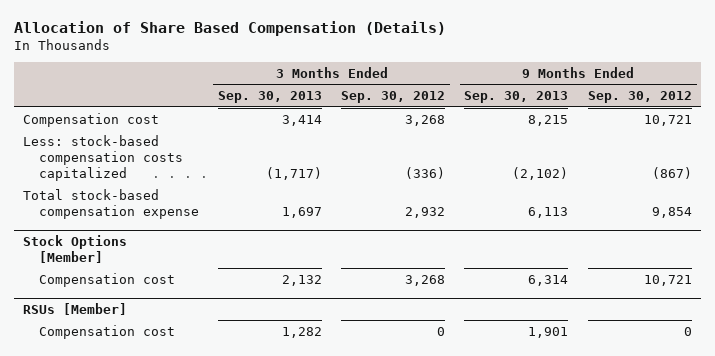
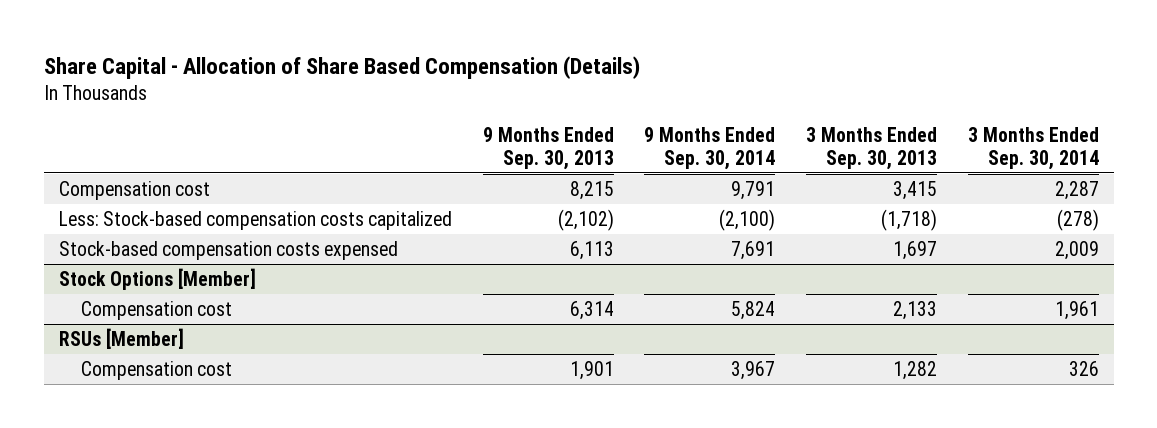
[13,21,446,37] Allocation of Share Based Compensation (Details) -> [43,55,640,79] Share Capital - Allocation of Share Based Compensation (Details)
[341,91,446,104] Sep. 30, 2012 -> none
[587,91,692,104] Sep. 30, 2012 -> none
none -> [644,126,776,170] 9 Months Ended Sep. 30, 2014
none -> [967,126,1099,170] 3 Months Ended Sep. 30, 2014
[281,114,322,126] 3,414 -> [892,180,937,200] 3,415
[23,134,183,181] Less: stock-based compensation costs capitalized -> [58,210,452,230] Less: Stock-based compensation costs capitalized
[265,166,322,180] (1,717) -> [880,208,937,231] (1,718)
[23,188,199,219] Total stock-based compensation expense -> [58,240,398,260] Stock-based compensation costs expensed
[281,274,322,286] 2,132 -> [892,300,937,320] 2,133

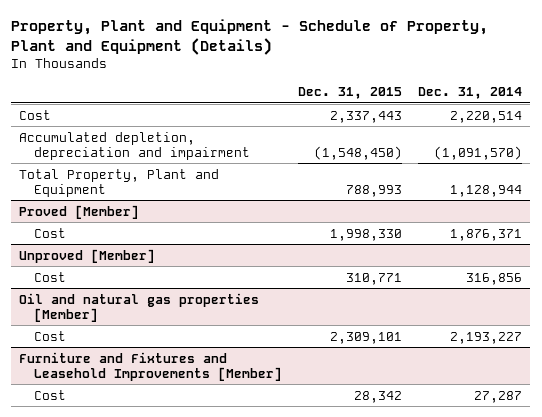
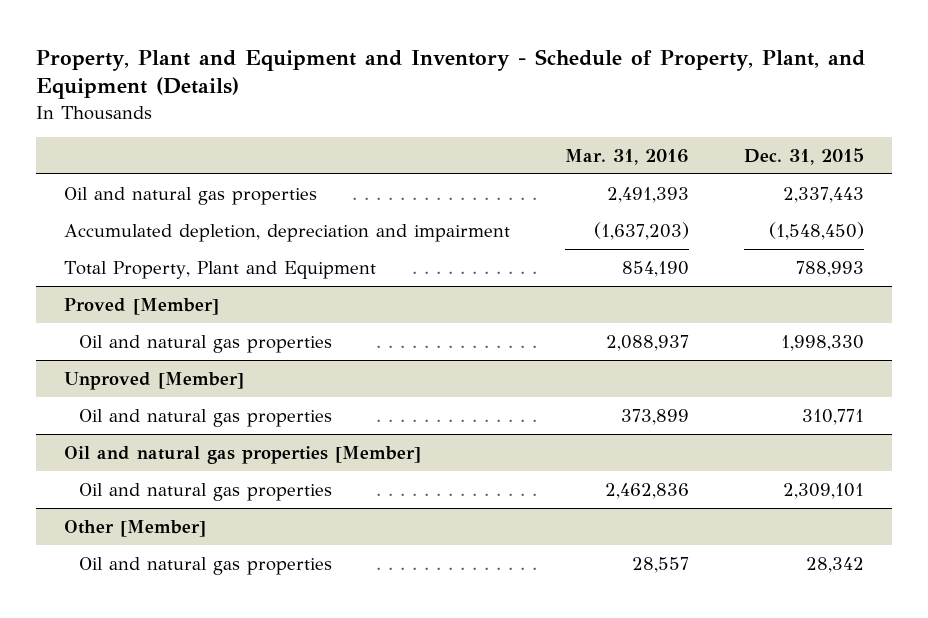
[11,19,489,55] Property, Plant and Equipment - Schedule of Property, Plant and Equipment (Details) -> [35,48,865,100] Property, Plant and Equipment and Inventory - Schedule of Property, Plant, and Equipment (Details)
[418,87,523,100] Dec. 31, 2014 -> none
none -> [564,148,689,165] Mar. 31, 2016
[19,109,52,120] Cost -> [63,186,317,205] Oil and natural gas properties
[33,227,66,238] Cost -> [79,334,333,353] Oil and natural gas properties
[33,271,66,282] Cost -> [79,408,333,427] Oil and natural gas properties
[33,330,66,341] Cost -> [79,482,333,501] Oil and natural gas properties
[19,351,282,381] Furniture and Fixtures and Leasehold Improvements [Member] -> [63,519,206,537] Other [Member]
[33,389,66,400] Cost -> [79,556,333,575] Oil and natural gas properties

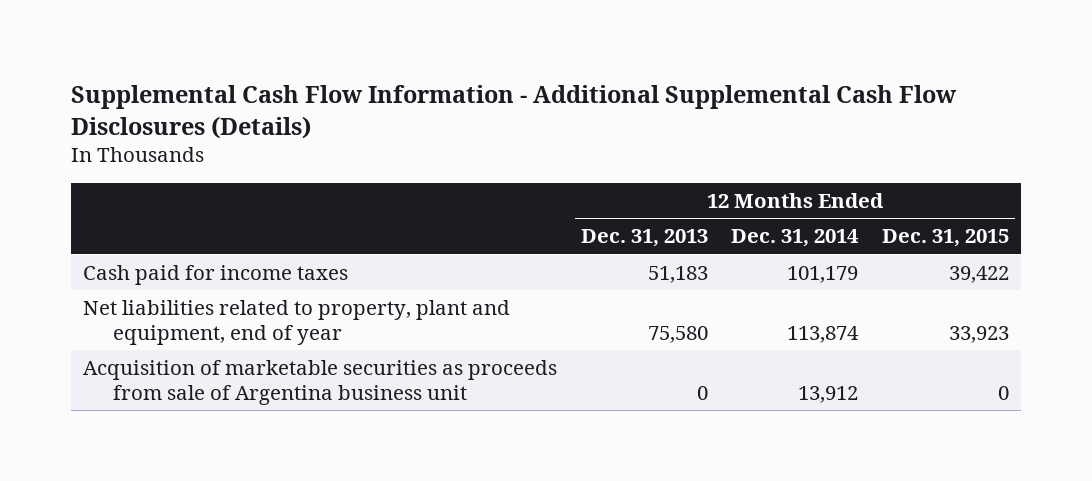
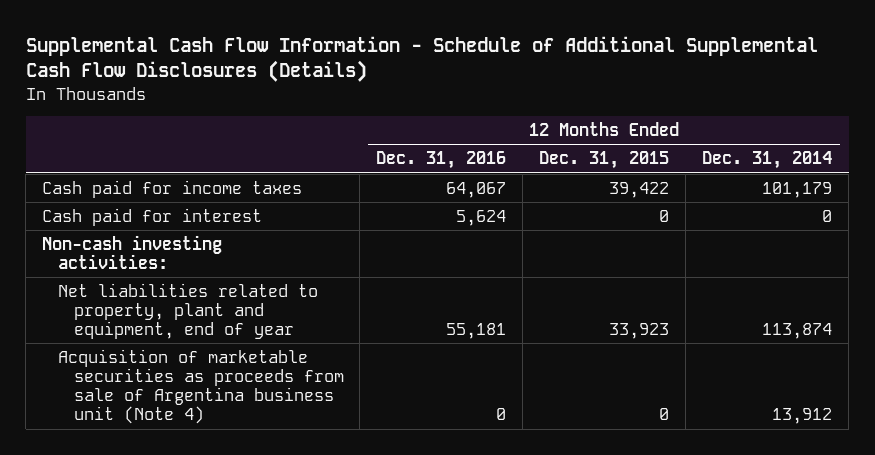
[70,84,957,139] Supplemental Cash Flow Information - Additional Supplemental Cash Flow Disclosures (Details) -> [25,35,818,83] Supplemental Cash Flow Information - Schedule of Additional Supplemental Cash Flow Disclosures (Details)
[580,229,708,248] Dec. 31, 2013 -> none
none -> [376,151,507,170] Dec. 31, 2016
none -> [42,207,263,226] Cash paid for interest
none -> [42,234,223,270] Non-cash investing activities:
[82,360,557,405] Acquisition of marketable securities as proceeds from sale of Argentina business unit -> [57,348,344,425] Acquisition of marketable securities as proceeds from sale of Argentina business unit (Note 4)

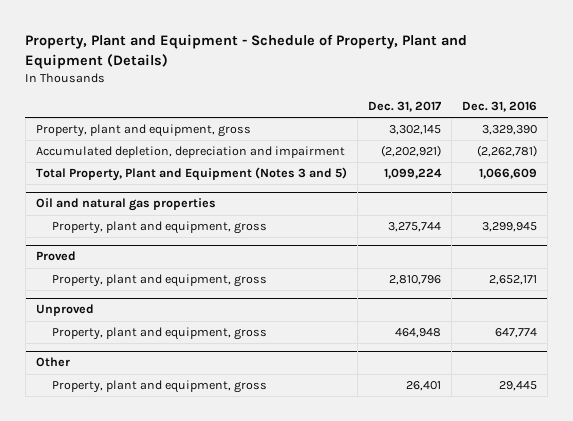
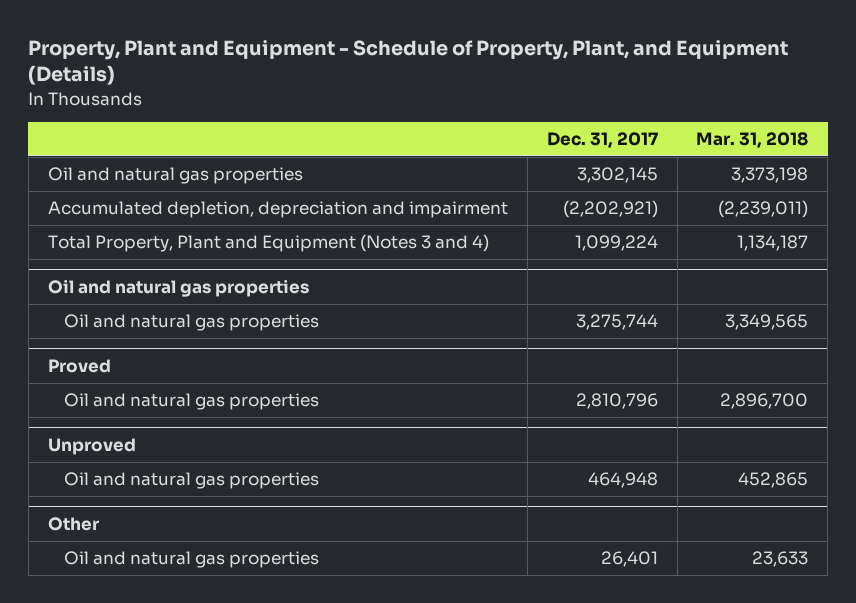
[25,33,468,69] Property, Plant and Equipment - Schedule of Property, Plant and Equipment (Details) -> [28,39,789,86] Property, Plant and Equipment - Schedule of Property, Plant, and Equipment (Details)
[461,100,537,112] Dec. 31, 2016 -> none
none -> [696,131,809,148] Mar. 31, 2018
[35,124,251,138] Property, plant and equipment, gross -> [47,167,303,185] Oil and natural gas properties
[35,167,347,182] Total Property, Plant and Equipment (Notes 3 and 5) -> [47,234,489,253] Total Property, Plant and Equipment (Notes 3 and 4)
[51,221,267,235] Property, plant and equipment, gross -> [63,314,319,332] Oil and natural gas properties
[51,274,267,288] Property, plant and equipment, gross -> [63,393,319,411] Oil and natural gas properties
[51,327,267,341] Property, plant and equipment, gross -> [63,472,319,490] Oil and natural gas properties
[51,380,267,394] Property, plant and equipment, gross -> [63,551,319,569] Oil and natural gas properties

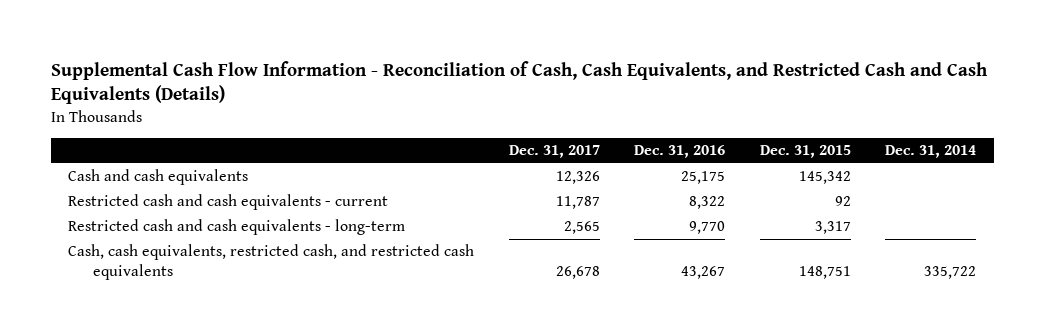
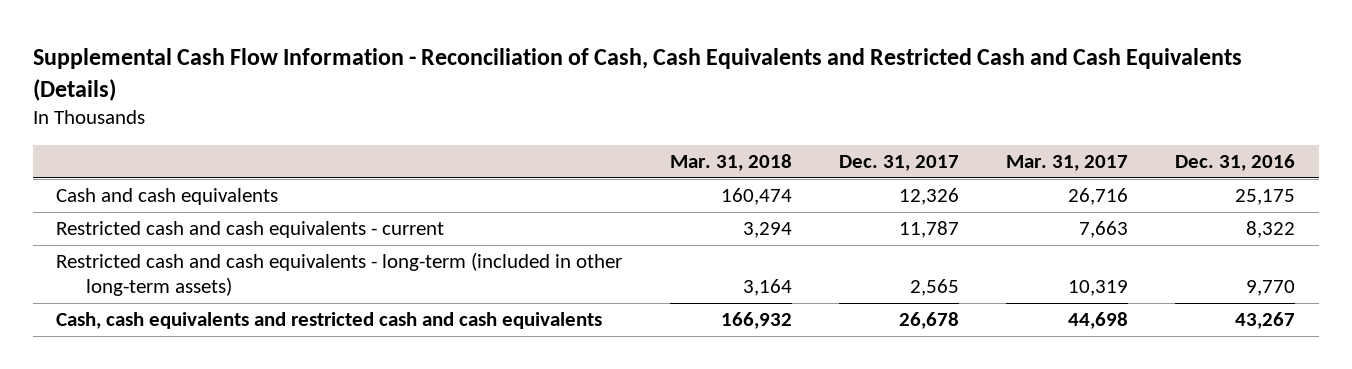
[51,60,989,105] Supplemental Cash Flow Information - Reconciliation of Cash, Cash Equivalents, and Restricted Cash and Cash Equivalents (Details) -> [32,47,1242,101] Supplemental Cash Flow Information - Reconciliation of Cash, Cash Equivalents and Restricted Cash and Cash Equivalents (Details)
[759,145,851,159] Dec. 31, 2015 -> none
[885,145,977,159] Dec. 31, 2014 -> none
none -> [669,154,792,172] Mar. 31, 2018
none -> [1006,155,1129,172] Mar. 31, 2017
[68,219,406,236] Restricted cash and cash equivalents - long-term -> [56,252,623,297] Restricted cash and cash equivalents - long-term (included in other long-term assets)
[68,244,475,281] Cash, cash equivalents, restricted cash, and restricted cash equivalents -> [56,312,603,330] Cash, cash equivalents and restricted cash and cash equivalents

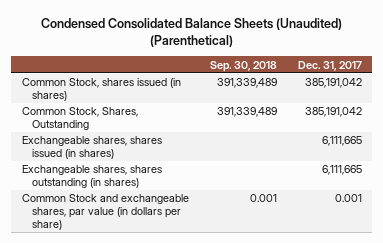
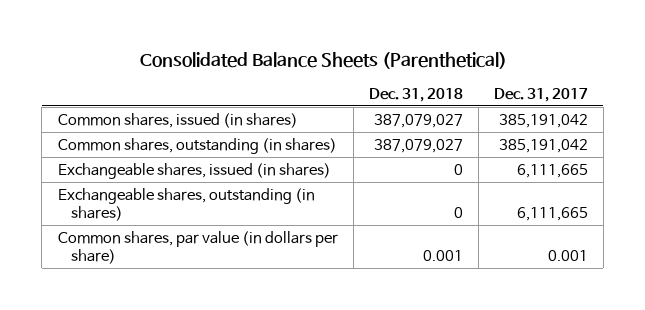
[40,18,342,48] Condensed Consolidated Balance Sheets (Unaudited) (Parenthetical) -> [139,51,507,69] Consolidated Balance Sheets (Parenthetical)
[209,60,277,72] Sep. 30, 2018 -> none
none -> [368,87,463,102] Dec. 31, 2018
[21,78,181,102] Common Stock, shares issued (in shares) -> [57,112,298,128] Common shares, issued (in shares)
[21,107,138,131] Common Stock, Shares, Outstanding -> [57,137,337,154] Common shares, outstanding (in shares)
[21,136,162,160] Exchangeable shares, shares issued (in shares) -> [57,162,331,179] Exchangeable shares, issued (in shares)
[21,165,162,189] Exchangeable shares, shares outstanding (in shares) -> [57,187,315,222] Exchangeable shares, outstanding (in shares)
[21,194,189,231] Common Stock and exchangeable shares, par value (in dollars per share) -> [57,230,338,265] Common shares, par value (in dollars per share)

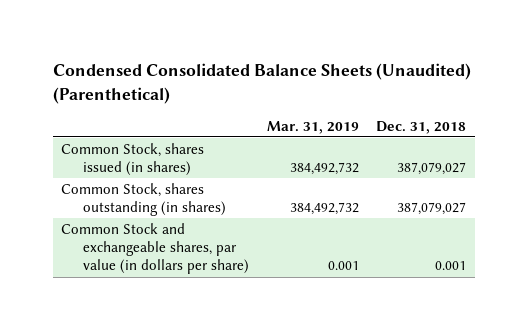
[139,51,507,69] Consolidated Balance Sheets (Parenthetical) -> [52,63,471,104] Condensed Consolidated Balance Sheets (Unaudited) (Parenthetical)
[493,87,588,102] Dec. 31, 2017 -> none
none -> [266,120,359,134] Mar. 31, 2019
[57,162,331,179] Exchangeable shares, issued (in shares) -> none
[57,187,315,222] Exchangeable shares, outstanding (in shares) -> none
[57,112,298,128] Common shares, issued (in shares) -> [61,142,205,177] Common Stock, shares issued (in shares)
[57,137,337,154] Common shares, outstanding (in shares) -> [61,182,227,217] Common Stock, shares outstanding (in shares)
[57,230,338,265] Common shares, par value (in dollars per share) -> [61,222,250,275] Common Stock and exchangeable shares, par value (in dollars per share)

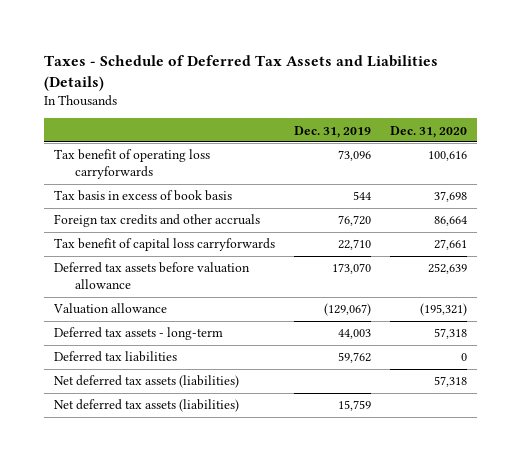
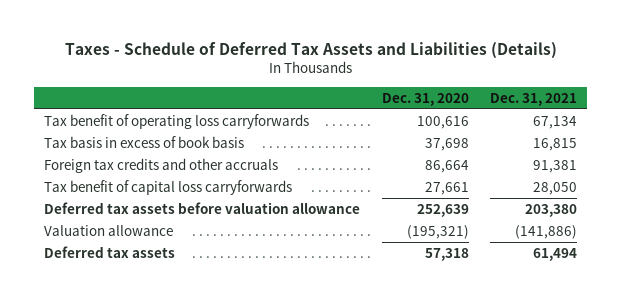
[294,125,372,138] Dec. 31, 2019 -> none
none -> [489,92,577,106] Dec. 31, 2021
[54,351,178,363] Deferred tax liabilities -> none
[54,375,240,389] Net deferred tax assets (liabilities) -> none
[54,399,240,413] Net deferred tax assets (liabilities) -> none
[54,327,224,341] Deferred tax assets - long-term -> [44,246,176,259] Deferred tax assets

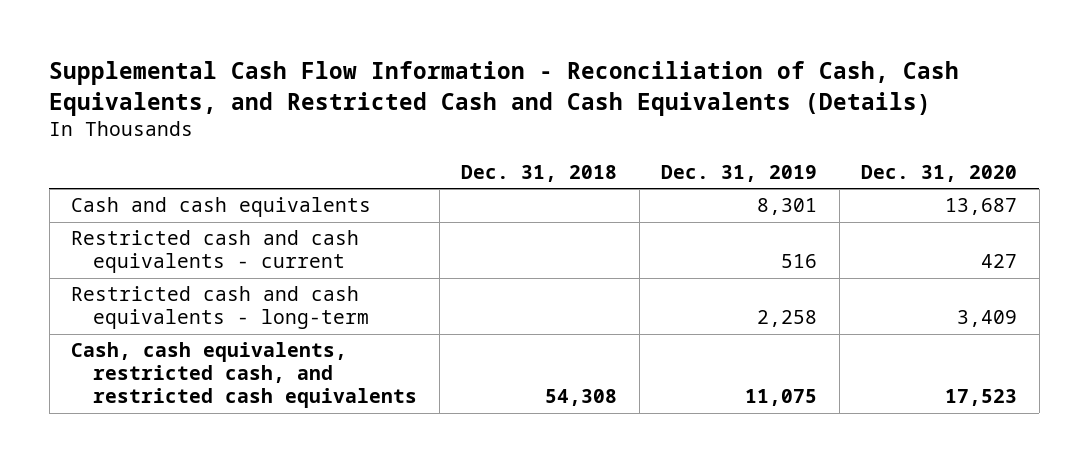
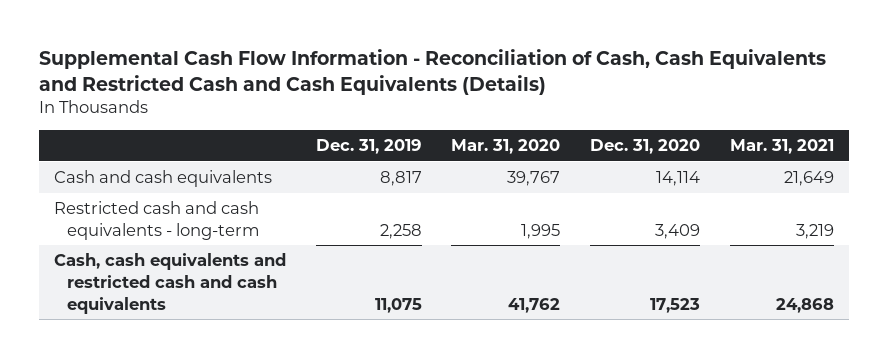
[49,61,960,116] Supplemental Cash Flow Information - Reconciliation of Cash, Cash Equivalents, and Restricted Cash and Cash Equivalents (Details) -> [38,48,826,95] Supplemental Cash Flow Information - Reconciliation of Cash, Cash Equivalents and Restricted Cash and Cash Equivalents (Details)
[461,165,618,183] Dec. 31, 2018 -> none
none -> [451,139,561,155] Mar. 31, 2020
none -> [729,139,834,155] Mar. 31, 2021
[71,230,360,274] Restricted cash and cash equivalents - current -> none
[757,198,818,216] 8,301 -> [379,171,422,187] 8,817
[945,198,1018,216] 13,687 -> [656,171,701,187] 14,114
[71,342,417,409] Cash, cash equivalents, restricted cash, and restricted cash equivalents -> [53,253,286,314] Cash, cash equivalents and restricted cash and cash equivalents

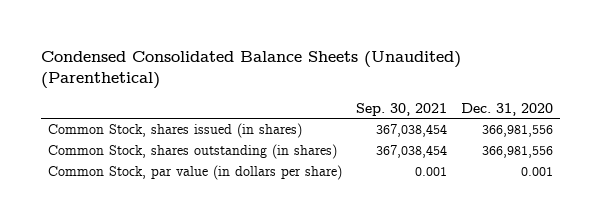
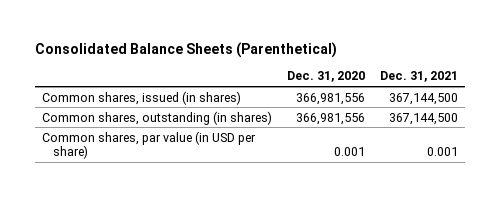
[40,51,461,90] Condensed Consolidated Balance Sheets (Unaudited) (Parenthetical) -> [34,41,337,58] Consolidated Balance Sheets (Parenthetical)
[355,102,447,116] Sep. 30, 2021 -> none
none -> [379,71,458,83] Dec. 31, 2021
[47,123,302,139] Common Stock, shares issued (in shares) -> [41,90,241,105] Common shares, issued (in shares)
[47,144,337,160] Common Stock, shares outstanding (in shares) -> [41,110,272,125] Common shares, outstanding (in shares)
[47,165,342,181] Common Stock, par value (in dollars per share) -> [41,130,256,160] Common shares, par value (in USD per share)

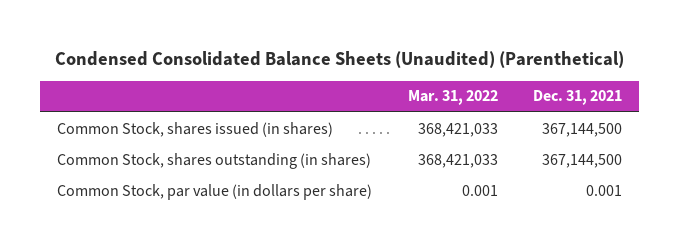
[34,41,337,58] Consolidated Balance Sheets (Parenthetical) -> [54,50,624,68] Condensed Consolidated Balance Sheets (Unaudited) (Parenthetical)
[286,71,365,83] Dec. 31, 2020 -> none
none -> [407,90,498,106] Mar. 31, 2022
[41,90,241,105] Common shares, issued (in shares) -> [57,121,334,137] Common Stock, shares issued (in shares)
[41,110,272,125] Common shares, outstanding (in shares) -> [57,152,372,169] Common Stock, shares outstanding (in shares)
[41,130,256,160] Common shares, par value (in USD per share) -> [57,183,373,200] Common Stock, par value (in dollars per share)

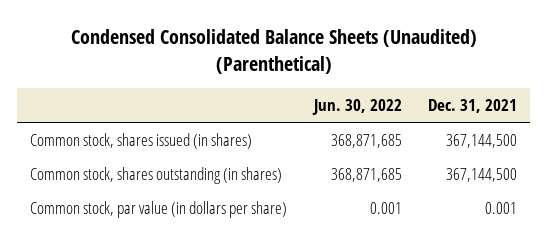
[407,90,498,106] Mar. 31, 2022 -> none
none -> [311,99,402,116] Jun. 30, 2022
[57,121,334,137] Common Stock, shares issued (in shares) -> [30,133,253,150] Common stock, shares issued (in shares)
[57,152,372,169] Common Stock, shares outstanding (in shares) -> [30,167,283,185] Common stock, shares outstanding (in shares)
[57,183,373,200] Common Stock, par value (in dollars per share) -> [30,201,288,219] Common stock, par value (in dollars per share)

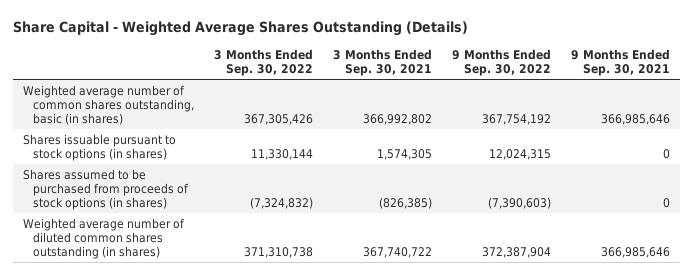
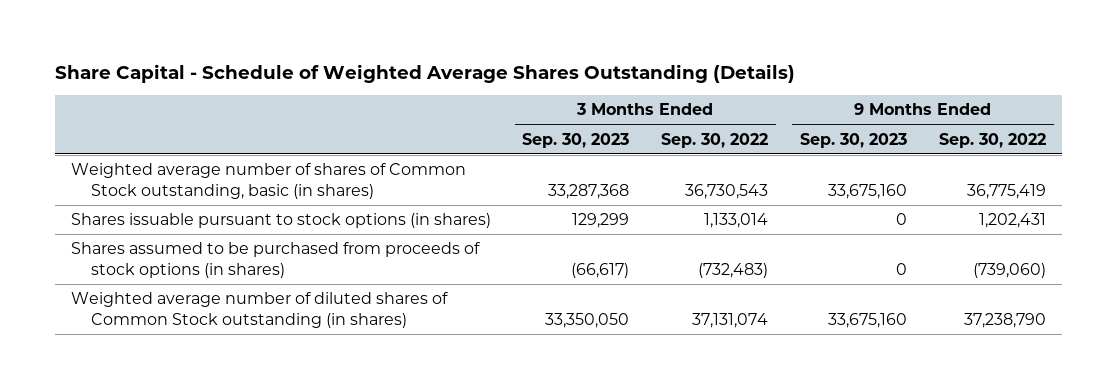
[13,21,469,37] Share Capital - Weighted Average Shares Outstanding (Details) -> [54,64,795,84] Share Capital - Schedule of Weighted Average Shares Outstanding (Details)
[332,49,432,77] 3 Months Ended Sep. 30, 2021 -> none
[570,49,670,77] 9 Months Ended Sep. 30, 2021 -> none
none -> [522,132,630,148] Sep. 30, 2023
none -> [800,132,908,148] Sep. 30, 2023
[23,84,194,126] Weighted average number of common shares outstanding, basic (in shares) -> [70,163,466,199] Weighted average number of shares of Common Stock outstanding, basic (in shares)
[243,114,313,126] 367,305,426 -> [685,183,769,199] 36,730,543
[481,114,551,126] 367,754,192 -> [967,183,1047,199] 36,775,419
[250,148,313,160] 11,330,144 -> [704,213,769,229] 1,133,014
[488,148,551,160] 12,024,315 -> [979,213,1047,229] 1,202,431
[249,197,313,210] (7,324,832) -> [698,262,769,278] (732,483)
[487,197,551,210] (7,390,603) -> [973,262,1047,278] (739,060)
[23,217,186,260] Weighted average number of diluted common shares outstanding (in shares) -> [70,292,448,328] Weighted average number of diluted shares of Common Stock outstanding (in shares)
[243,247,313,259] 371,310,738 -> [692,312,769,328] 37,131,074
[481,247,551,259] 372,387,904 -> [964,312,1047,328] 37,238,790

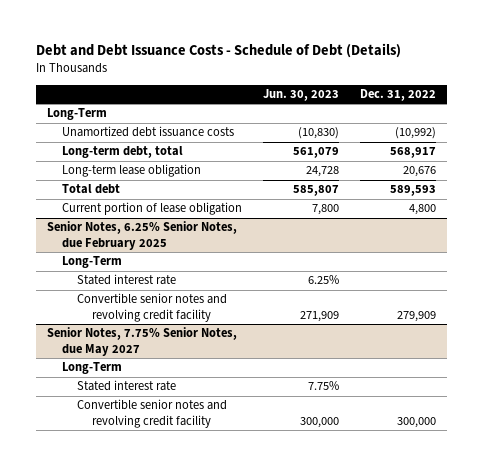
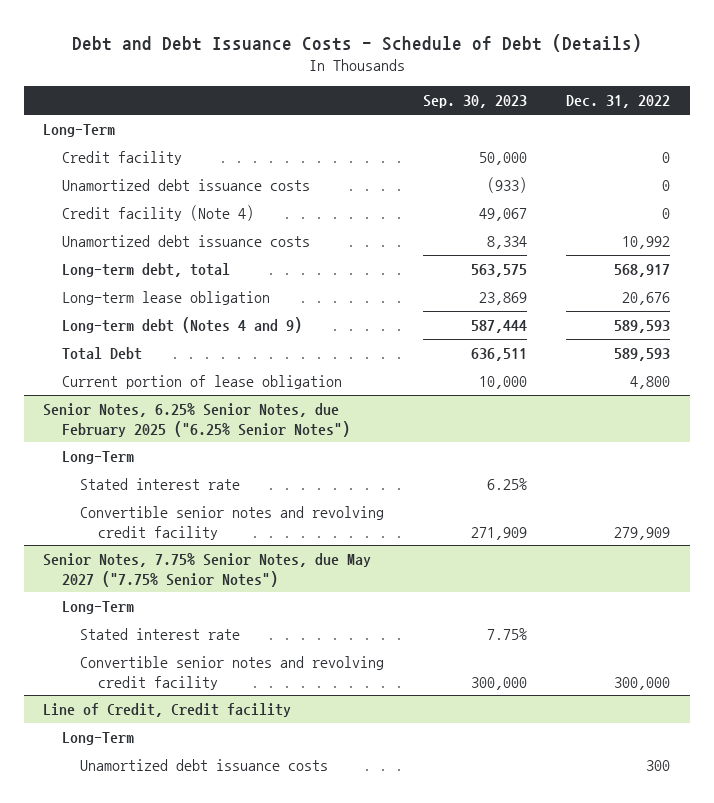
[262,89,339,102] Jun. 30, 2023 -> none
none -> [423,95,528,109] Sep. 30, 2023
none -> [61,150,182,165] Credit facility
[395,127,437,140] (10,992) -> [662,179,671,191] 0
none -> [61,204,254,221] Credit facility (Note 4)
none -> [61,234,310,247] Unamortized debt issuance costs
none -> [61,316,302,333] Long-term debt (Notes 4 and 9)
[61,184,120,195] Total debt -> [61,346,142,360] Total Debt
[46,221,237,250] Senior Notes, 6.25% Senior Notes, due February 2025 -> [43,402,350,437] Senior Notes, 6.25% Senior Notes, due February 2025 ("6.25% Senior Notes")
[46,327,237,356] Senior Notes, 7.75% Senior Notes, due May 2027 -> [43,552,372,587] Senior Notes, 7.75% Senior Notes, due May 2027 ("7.75% Senior Notes")
none -> [43,702,292,717] Line of Credit, Credit facility
none -> [61,731,134,745] Long-Term
none -> [79,758,328,771] Unamortized debt issuance costs

